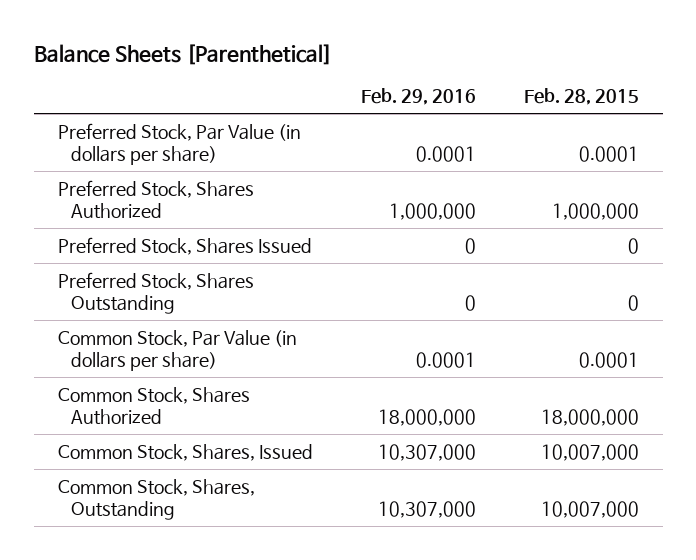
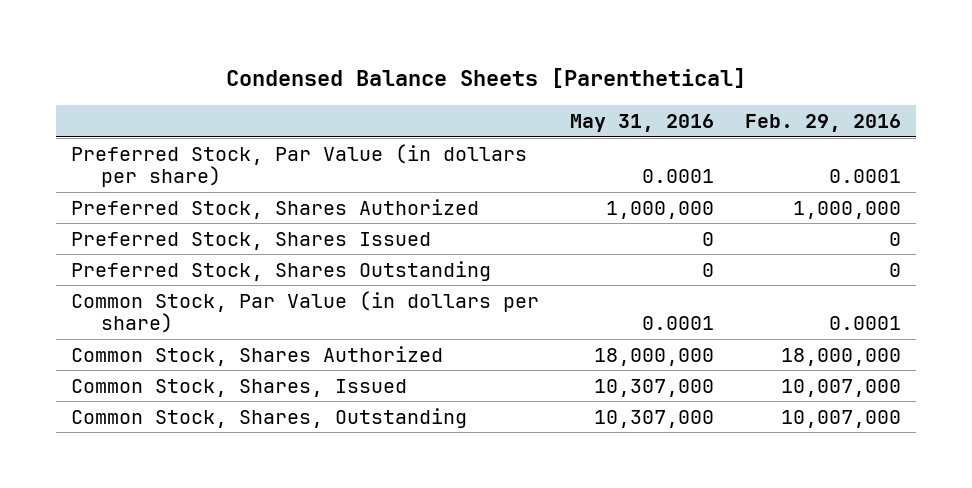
[33,43,332,65] Balance Sheets [Parenthetical] -> [226,67,747,88] Condensed Balance Sheets [Parenthetical]
[523,88,639,106] Feb. 28, 2015 -> none
none -> [570,113,715,132] May 31, 2016
[377,443,476,461] 10,307,000 -> [780,378,901,397] 10,007,000
[377,500,476,518] 10,307,000 -> [780,409,901,428] 10,007,000

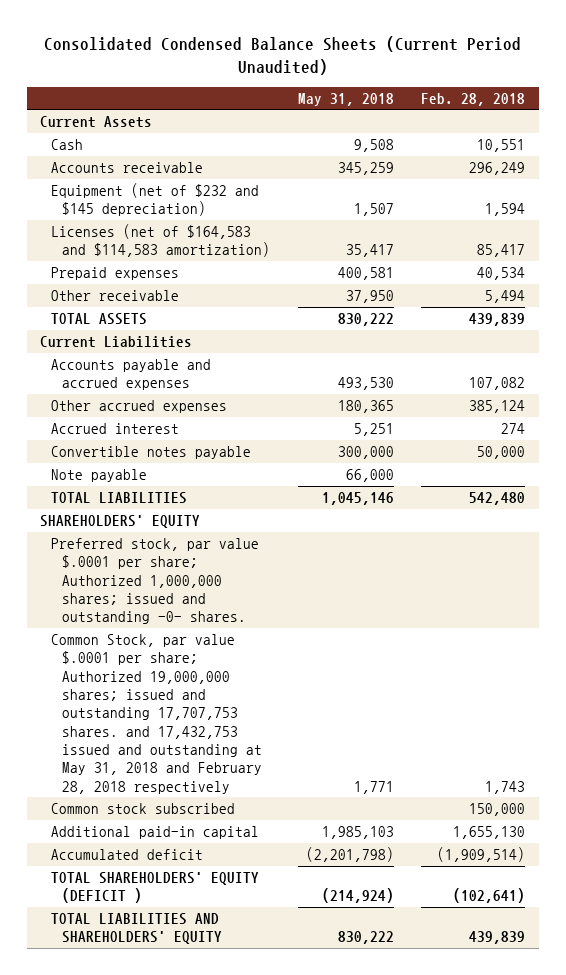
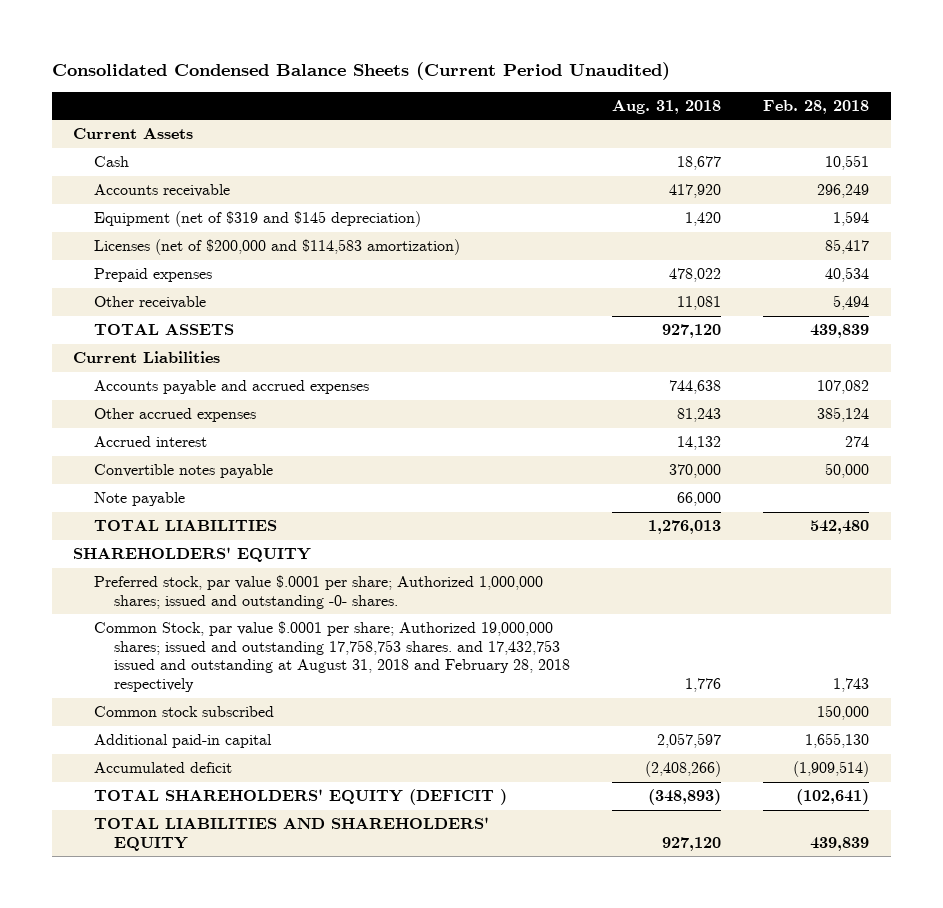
[297,92,394,106] May 31, 2018 -> none
none -> [612,99,722,114] Aug. 31, 2018
[51,183,260,217] Equipment (net of $232 and $145 depreciation) -> [93,211,421,228] Equipment (net of $319 and $145 depreciation)
[51,224,271,258] Licenses (net of $164,583 and $114,583 amortization) -> [93,239,460,256] Licenses (net of $200,000 and $114,583 amortization)
[51,634,263,794] Common Stock, par value $.0001 per share; Authorized 19,000,000 shares; issued and outstanding 17,707,753 shares. and 17,432,753 issued and outstanding at May 31, 2018 and February 28, 2018 respectively -> [93,621,571,693] Common Stock, par value $.0001 per share; Authorized 19,000,000 shares; issued and outstanding 17,758,753 shares. and 17,432,753 issued and outstanding at August 31, 2018 and February 28, 2018 respectively

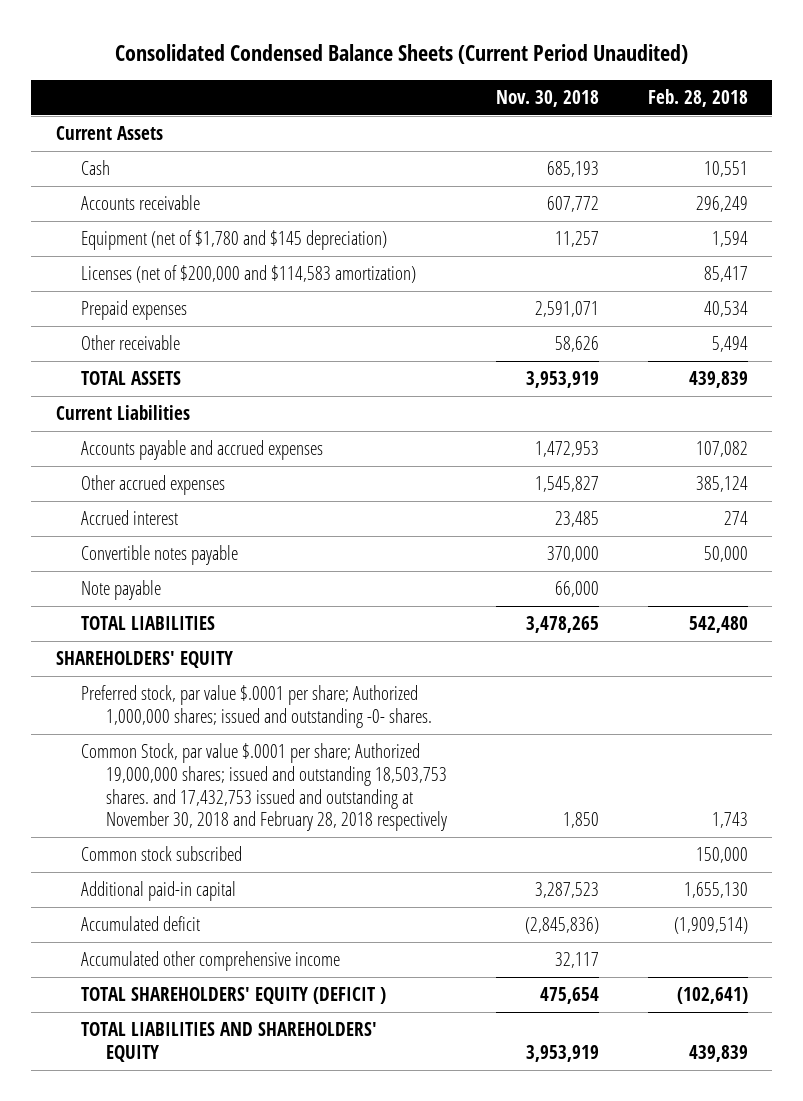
[612,99,722,114] Aug. 31, 2018 -> none
none -> [495,89,599,107] Nov. 30, 2018
[93,211,421,228] Equipment (net of $319 and $145 depreciation) -> [81,230,388,251] Equipment (net of $1,780 and $145 depreciation)
[93,621,571,693] Common Stock, par value $.0001 per share; Authorized 19,000,000 shares; issued and outstanding 17,758,753 shares. and 17,432,753 issued and outstanding at August 31, 2018 and February 28, 2018 respectively -> [81,743,448,832] Common Stock, par value $.0001 per share; Authorized 19,000,000 shares; issued and outstanding 18,503,753 shares. and 17,432,753 issued and outstanding at November 30, 2018 and February 28, 2018 respectively
none -> [81,951,341,972] Accumulated other comprehensive income

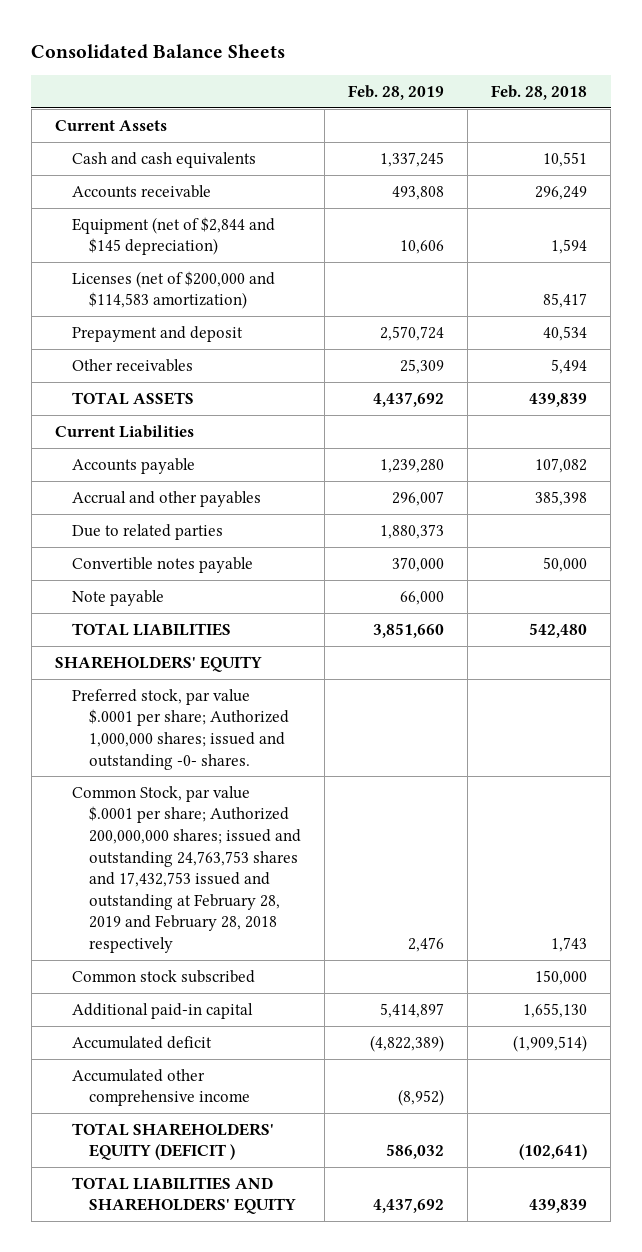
[114,43,688,64] Consolidated Condensed Balance Sheets (Current Period Unaudited) -> [31,43,286,59] Consolidated Balance Sheets
[495,89,599,107] Nov. 30, 2018 -> none
none -> [347,84,444,100] Feb. 28, 2019
[81,160,111,176] Cash -> [71,151,256,168] Cash and cash equivalents
[81,230,388,251] Equipment (net of $1,780 and $145 depreciation) -> [71,216,275,256] Equipment (net of $2,844 and $145 depreciation)
[81,300,188,321] Prepaid expenses -> [71,325,243,342] Prepayment and deposit
[81,335,181,351] Other receivable -> [71,358,193,372] Other receivables
[81,475,226,496] Other accrued expenses -> none
[81,510,179,526] Accrued interest -> none
[81,440,324,461] Accounts payable and accrued expenses -> [71,457,195,474] Accounts payable
none -> [71,490,261,507] Accrual and other payables
none -> [71,523,223,540] Due to related parties
[81,743,448,832] Common Stock, par value $.0001 per share; Authorized 19,000,000 shares; issued and outstanding 18,503,753 shares. and 17,432,753 issued and outstanding at November 30, 2018 and February 28, 2018 respectively -> [71,785,301,953] Common Stock, par value $.0001 per share; Authorized 200,000,000 shares; issued and outstanding 24,763,753 shares and 17,432,753 issued and outstanding at February 28, 2019 and February 28, 2018 respectively

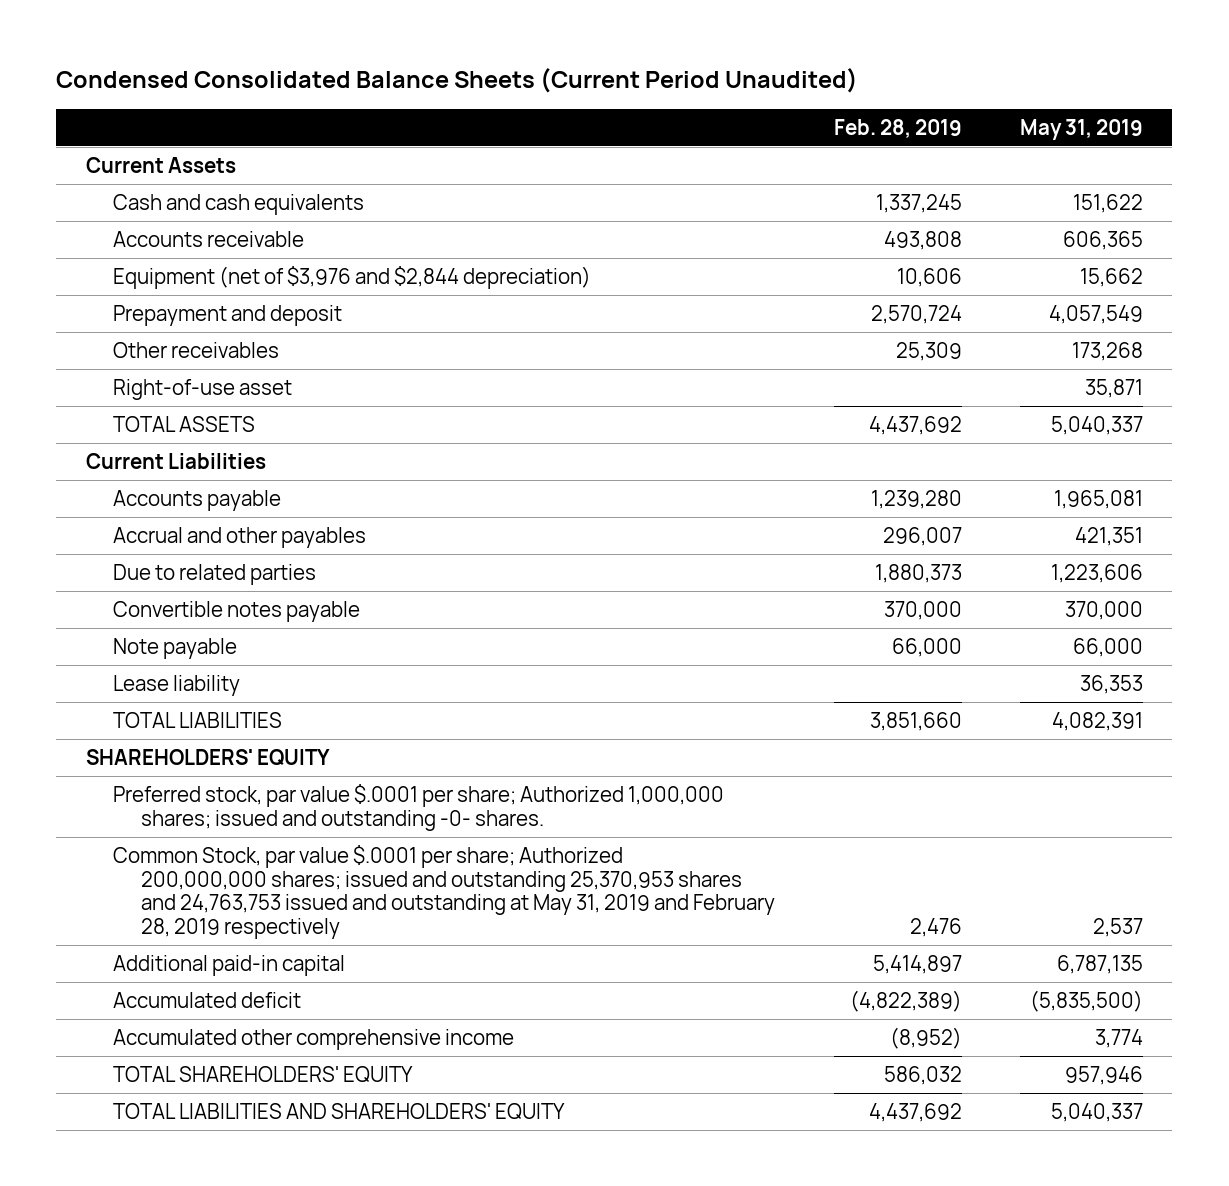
[31,43,286,59] Consolidated Balance Sheets -> [56,68,859,94] Condensed Consolidated Balance Sheets (Current Period Unaudited)
[490,84,587,100] Feb. 28, 2018 -> none
none -> [1020,118,1144,140] May 31, 2019
[71,270,275,310] Licenses (net of $200,000 and $114,583 amortization) -> none
[71,216,275,256] Equipment (net of $2,844 and $145 depreciation) -> [113,266,592,290] Equipment (net of $3,976 and $2,844 depreciation)
none -> [113,379,293,401] Right-of-use asset
none -> [113,675,241,697] Lease liability
[71,969,255,983] Common stock subscribed -> none
[71,785,301,953] Common Stock, par value $.0001 per share; Authorized 200,000,000 shares; issued and outstanding 24,763,753 shares and 17,432,753 issued and outstanding at February 28, 2019 and February 28, 2018 respectively -> [113,845,776,939] Common Stock, par value $.0001 per share; Authorized 200,000,000 shares; issued and outstanding 25,370,953 shares and 24,763,753 issued and outstanding at May 31, 2019 and February 28, 2019 respectively
[71,1122,274,1161] TOTAL SHAREHOLDERS' EQUITY (DEFICIT ) -> [113,1066,414,1083] TOTAL SHAREHOLDERS' EQUITY

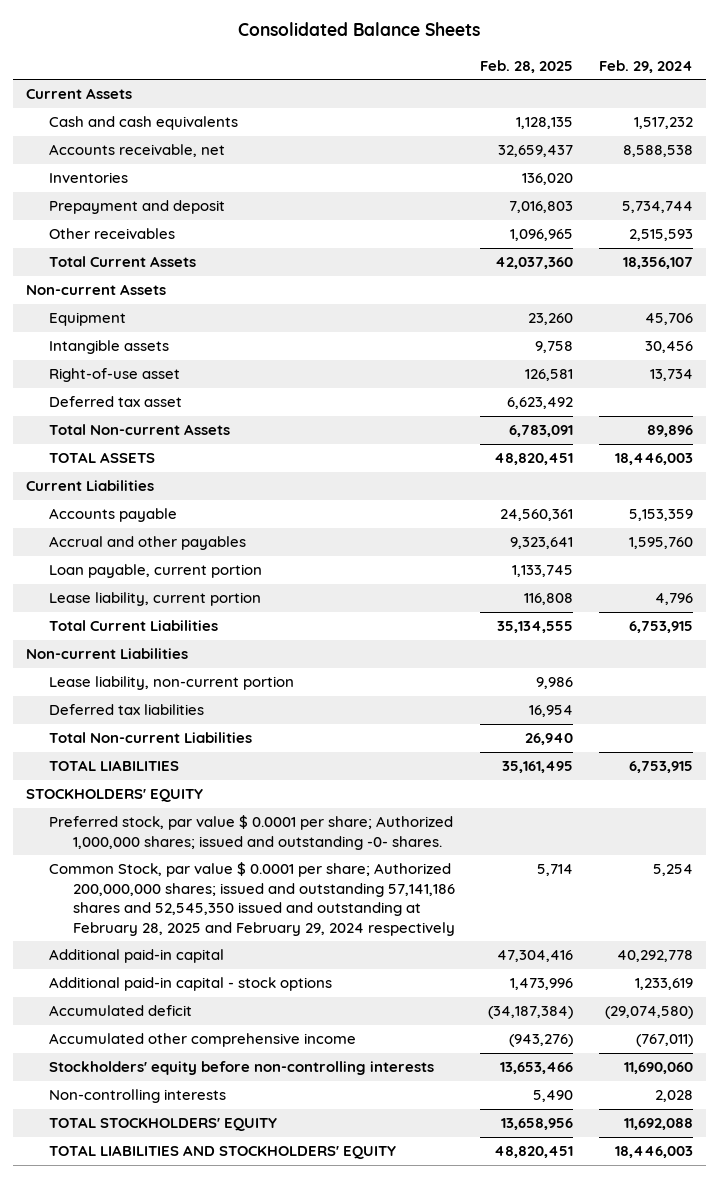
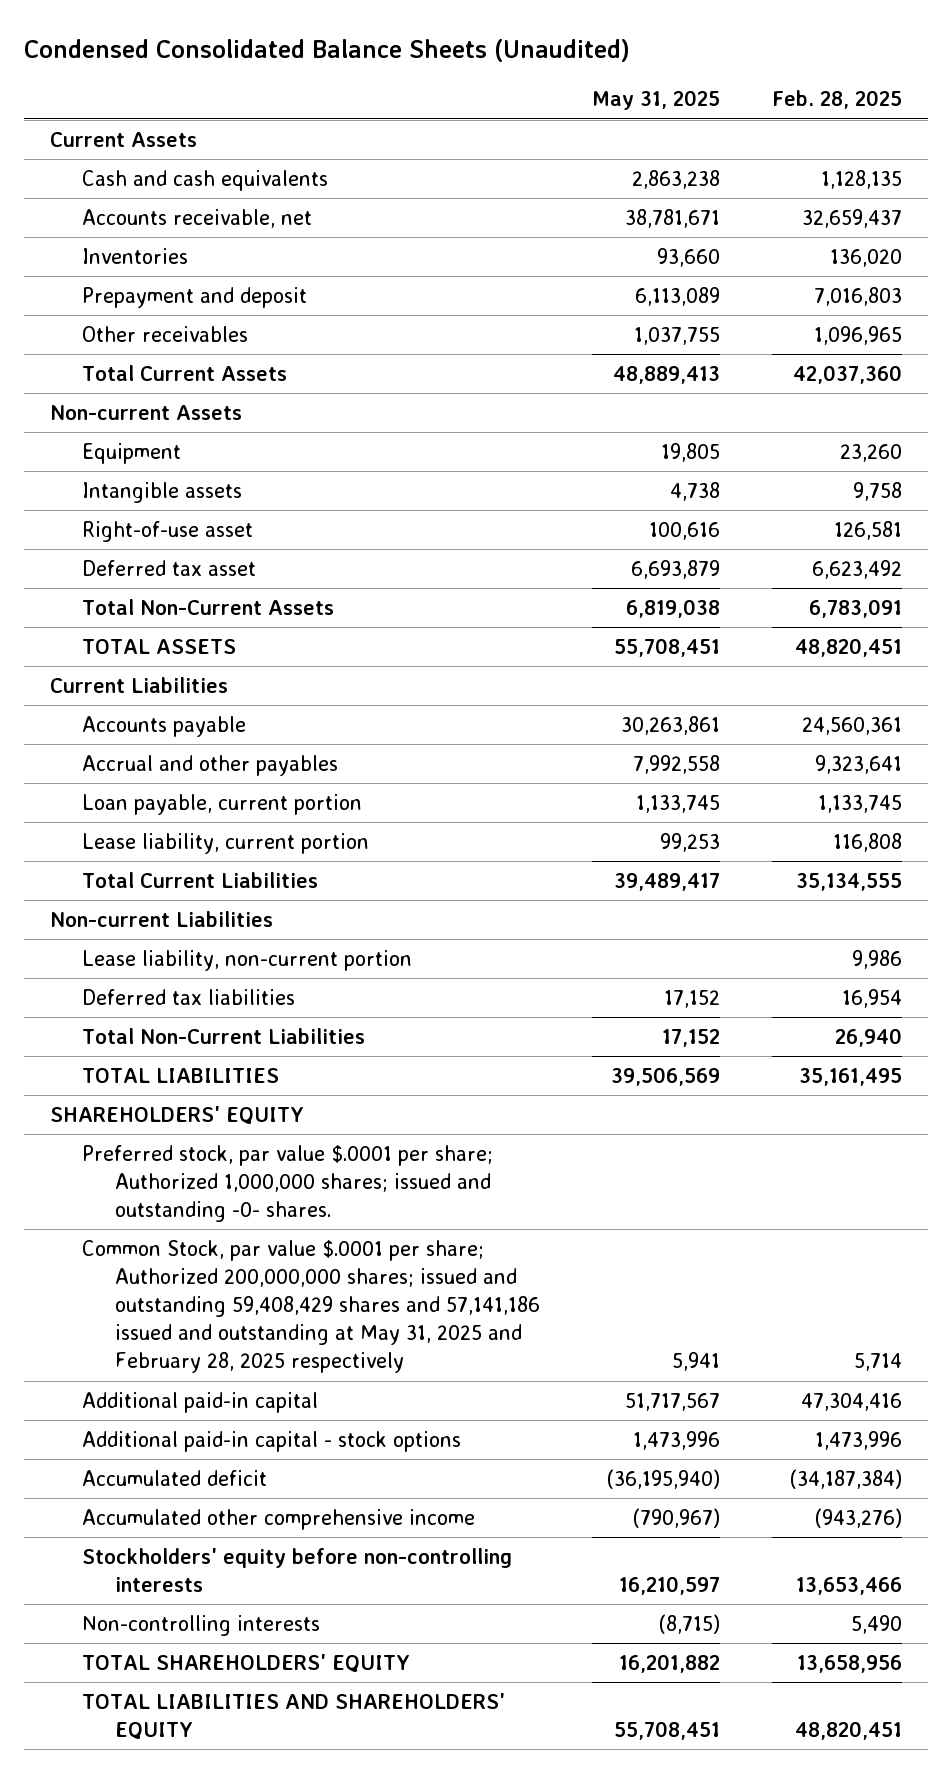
[238,22,481,37] Consolidated Balance Sheets -> [23,38,630,62] Condensed Consolidated Balance Sheets (Unaudited)
[598,59,693,73] Feb. 29, 2024 -> none
none -> [591,90,720,111] May 31, 2025
[49,424,231,436] Total Non-current Assets -> [82,599,335,616] Total Non-Current Assets
[49,732,253,744] Total Non-current Liabilities -> [82,1028,366,1045] Total Non-Current Liabilities
[25,789,203,803] STOCKHOLDERS' EQUITY -> [49,1106,304,1126] SHAREHOLDERS' EQUITY
[49,815,454,850] Preferred stock, par value $ 0.0001 per share; Authorized 1,000,000 shares; issued and outstanding -0- shares. -> [82,1145,494,1223] Preferred stock, par value $.0001 per share; Authorized 1,000,000 shares; issued and outstanding -0- shares.
[49,862,455,936] Common Stock, par value $ 0.0001 per share; Authorized 200,000,000 shares; issued and outstanding 57,141,186 shares and 52,545,350 issued and outstanding at February 28, 2025 and February 29, 2024 respectively -> [82,1240,541,1374] Common Stock, par value $.0001 per share; Authorized 200,000,000 shares; issued and outstanding 59,408,429 shares and 57,141,186 issued and outstanding at May 31, 2025 and February 28, 2025 respectively
[49,1117,278,1132] TOTAL STOCKHOLDERS' EQUITY -> [82,1654,411,1674] TOTAL SHAREHOLDERS' EQUITY
[49,1145,397,1160] TOTAL LIABILITIES AND STOCKHOLDERS' EQUITY -> [82,1693,506,1741] TOTAL LIABILITIES AND SHAREHOLDERS' EQUITY

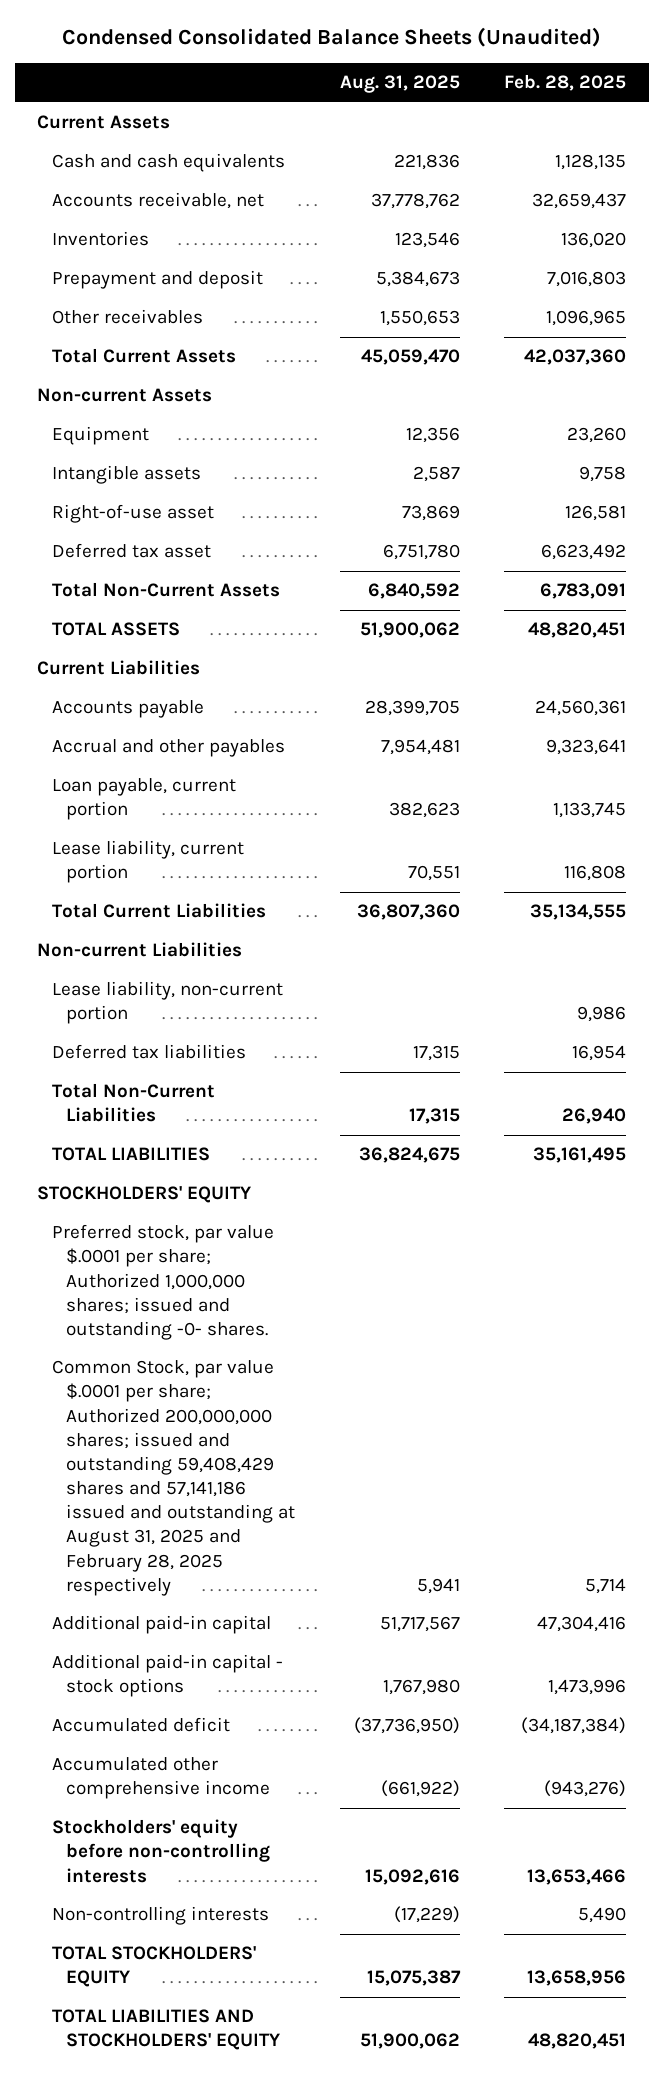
[591,90,720,111] May 31, 2025 -> none
none -> [339,75,460,94] Aug. 31, 2025
[49,1106,304,1126] SHAREHOLDERS' EQUITY -> [37,1186,252,1204] STOCKHOLDERS' EQUITY
[82,1240,541,1374] Common Stock, par value $.0001 per share; Authorized 200,000,000 shares; issued and outstanding 59,408,429 shares and 57,141,186 issued and outstanding at May 31, 2025 and February 28, 2025 respectively -> [51,1360,295,1596] Common Stock, par value $.0001 per share; Authorized 200,000,000 shares; issued and outstanding 59,408,429 shares and 57,141,186 issued and outstanding at August 31, 2025 and February 28, 2025 respectively
[82,1654,411,1674] TOTAL SHAREHOLDERS' EQUITY -> [51,1946,256,1988] TOTAL STOCKHOLDERS' EQUITY
[82,1693,506,1741] TOTAL LIABILITIES AND SHAREHOLDERS' EQUITY -> [51,2009,280,2051] TOTAL LIABILITIES AND STOCKHOLDERS' EQUITY

